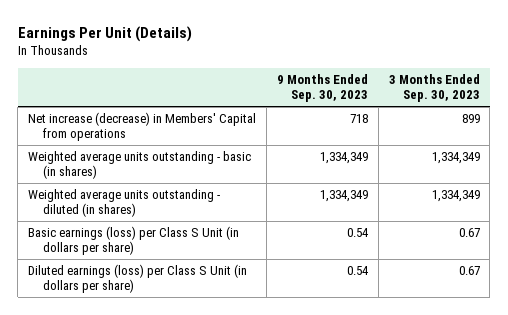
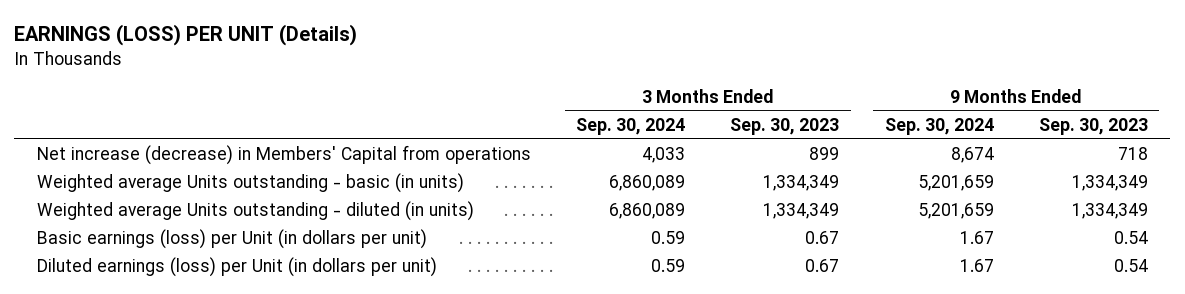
[17,25,192,42] Earnings Per Unit (Details) -> [14,24,358,47] EARNINGS (LOSS) PER UNIT (Details)
none -> [576,118,686,136] Sep. 30, 2024
none -> [884,118,994,136] Sep. 30, 2024
[27,150,251,180] Weighted average units outstanding - basic (in shares) -> [36,173,464,194] Weighted average Units outstanding - basic (in units)
[27,188,220,218] Weighted average units outstanding - diluted (in shares) -> [36,201,474,222] Weighted average Units outstanding - diluted (in units)
[27,225,239,256] Basic earnings (loss) per Class S Unit (in dollars per share) -> [36,229,427,250] Basic earnings (loss) per Unit (in dollars per unit)
[27,263,247,294] Diluted earnings (loss) per Class S Unit (in dollars per share) -> [36,257,437,278] Diluted earnings (loss) per Unit (in dollars per unit)

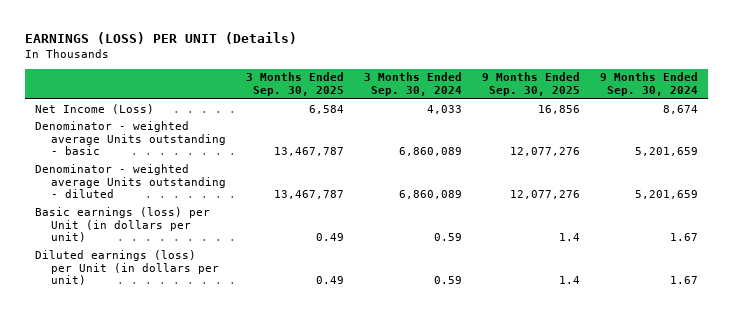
[730,118,840,136] Sep. 30, 2023 -> none
[1038,118,1148,136] Sep. 30, 2023 -> none
none -> [245,72,344,97] 3 Months Ended Sep. 30, 2025
none -> [481,72,580,97] 9 Months Ended Sep. 30, 2025
[36,145,531,166] Net increase (decrease) in Members' Capital from operations -> [35,103,155,114] Net Income (Loss)
[36,173,464,194] Weighted average Units outstanding - basic (in units) -> [35,120,226,156] Denominator - weighted average Units outstanding - basic
[36,201,474,222] Weighted average Units outstanding - diluted (in units) -> [35,163,226,199] Denominator - weighted average Units outstanding - diluted

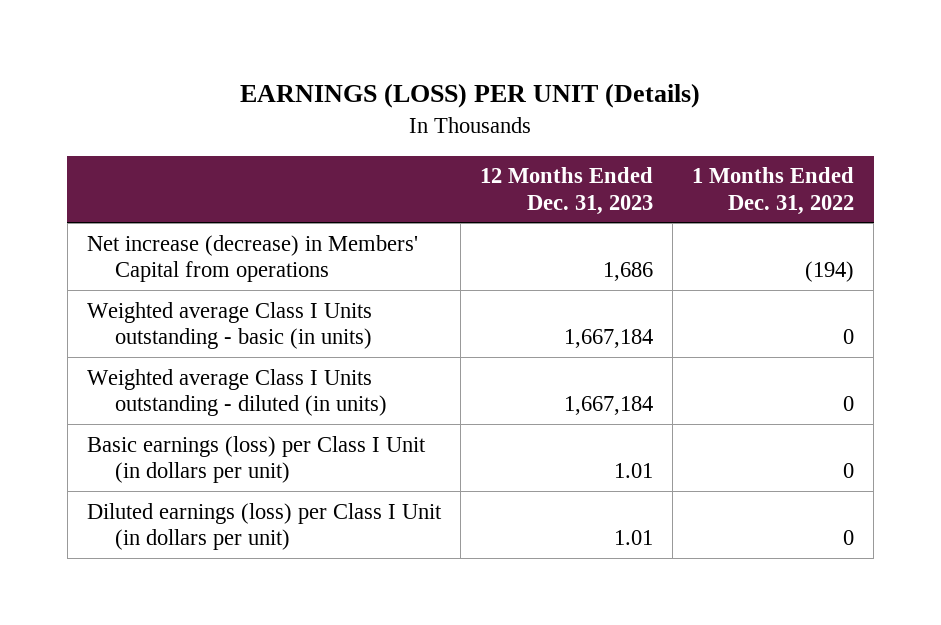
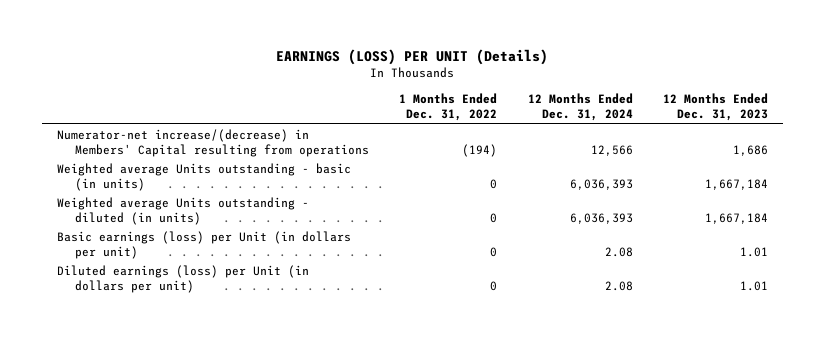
none -> [527,93,633,122] 12 Months Ended Dec. 31, 2024
[86,234,418,282] Net increase (decrease) in Members' Capital from operations -> [56,128,370,157] Numerator-net increase/(decrease) in Members' Capital resulting from operations
[86,301,373,349] Weighted average Class I Units outstanding - basic (in units) -> [56,162,351,191] Weighted average Units outstanding - basic (in units)
[86,368,388,416] Weighted average Class I Units outstanding - diluted (in units) -> [56,196,309,225] Weighted average Units outstanding - diluted (in units)
[86,435,426,483] Basic earnings (loss) per Class I Unit (in dollars per unit) -> [56,230,351,259] Basic earnings (loss) per Unit (in dollars per unit)
[86,502,442,550] Diluted earnings (loss) per Class I Unit (in dollars per unit) -> [56,264,309,293] Diluted earnings (loss) per Unit (in dollars per unit)

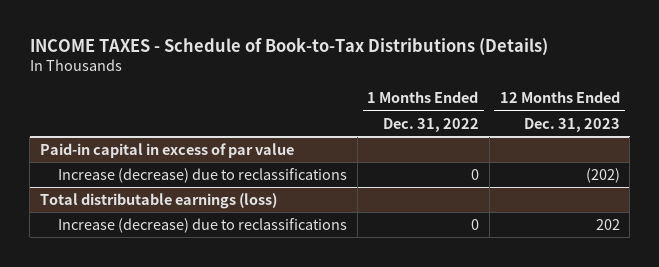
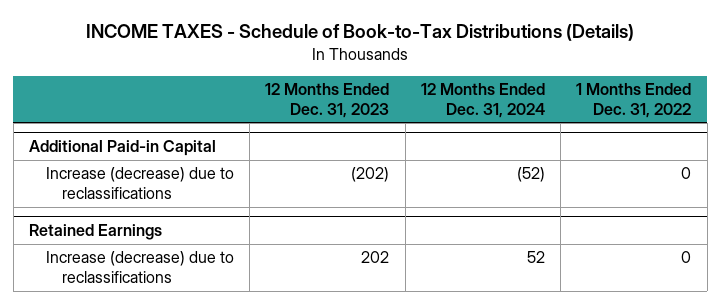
none -> [420,83,545,118] 12 Months Ended Dec. 31, 2024
[39,142,294,158] Paid-in capital in excess of par value -> [29,140,217,157] Additional Paid-in Capital
[39,192,277,209] Total distributable earnings (loss) -> [29,224,163,241] Retained Earnings

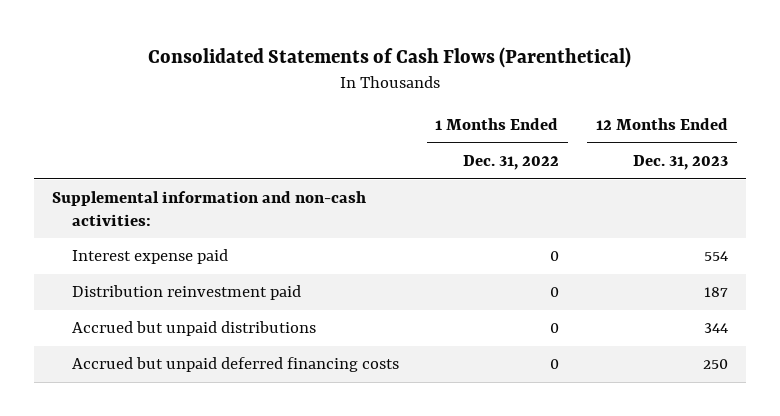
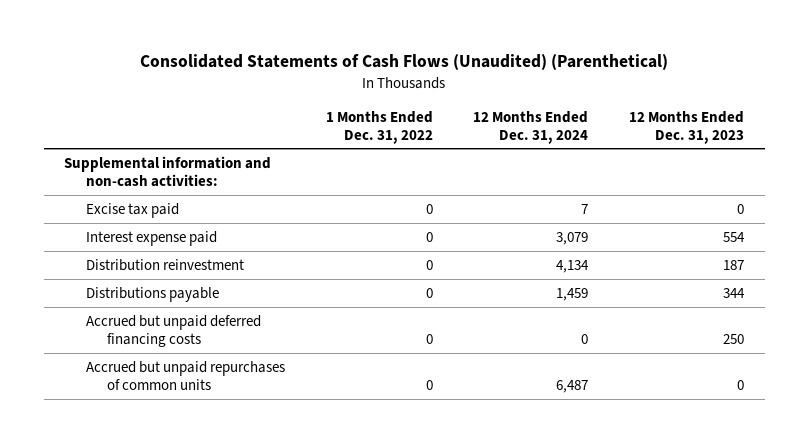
[147,46,631,68] Consolidated Statements of Cash Flows (Parenthetical) -> [140,54,669,71] Consolidated Statements of Cash Flows (Unaudited) (Parenthetical)
none -> [473,110,589,144] 12 Months Ended Dec. 31, 2024
none -> [85,202,179,218] Excise tax paid
[71,285,301,301] Distribution reinvestment paid -> [85,258,244,271] Distribution reinvestment
[71,321,316,337] Accrued but unpaid distributions -> [85,286,219,302] Distributions payable
none -> [85,360,285,390] Accrued but unpaid repurchases of common units

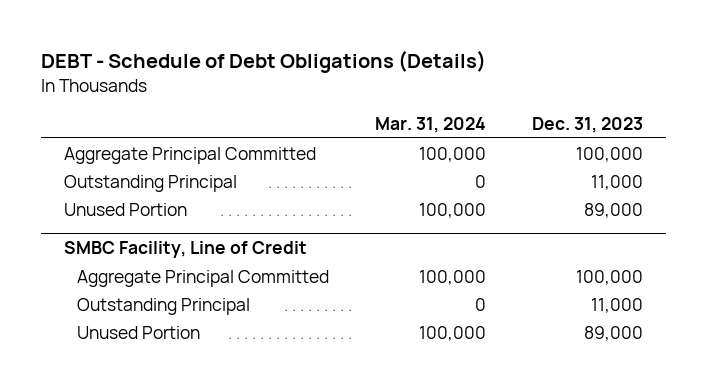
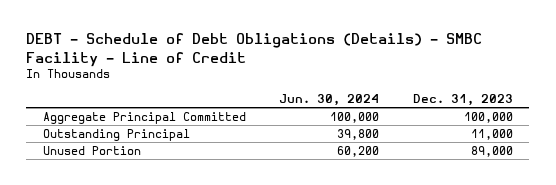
[40,49,486,73] DEBT - Schedule of Debt Obligations (Details) -> [26,33,483,67] DEBT - Schedule of Debt Obligations (Details) - SMBC Facility - Line of Credit
[375,116,487,133] Mar. 31, 2024 -> none
none -> [279,93,380,106] Jun. 30, 2024
[63,241,307,259] SMBC Facility, Line of Credit -> none
[77,269,330,287] Aggregate Principal Committed -> none
[77,297,251,315] Outstanding Principal -> none
[77,325,201,339] Unused Portion -> none

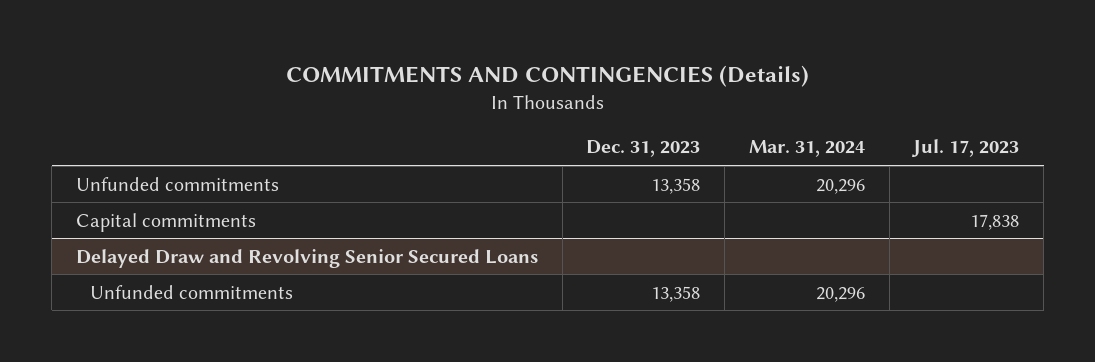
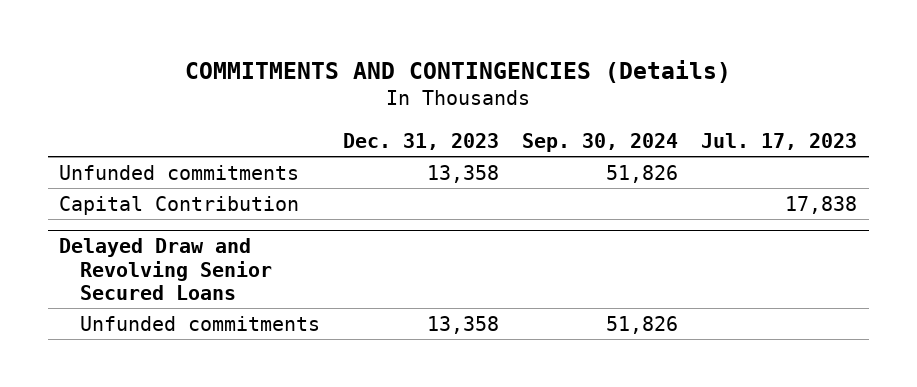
[748,140,865,158] Mar. 31, 2024 -> none
none -> [522,132,679,152] Sep. 30, 2024
[75,212,256,232] Capital commitments -> [59,195,300,215] Capital Contribution

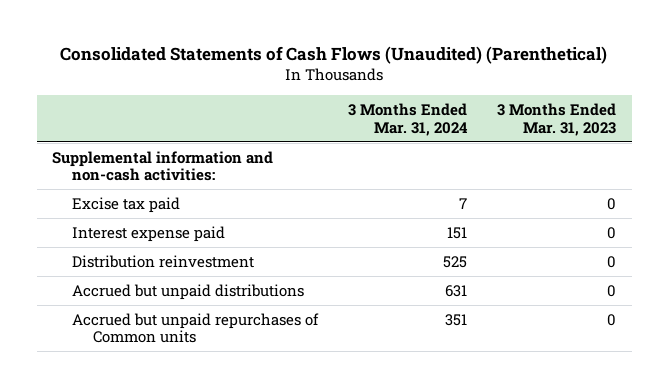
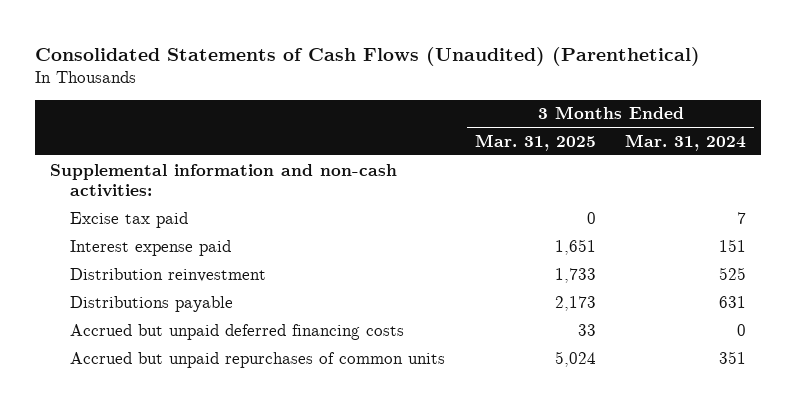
[497,102,617,136] 3 Months Ended Mar. 31, 2023 -> none
none -> [474,133,596,151] Mar. 31, 2025
[72,283,305,300] Accrued but unpaid distributions -> [69,295,233,312] Distributions payable
none -> [69,323,404,340] Accrued but unpaid deferred financing costs
[72,312,320,344] Accrued but unpaid repurchases of Common units -> [69,351,445,368] Accrued but unpaid repurchases of common units

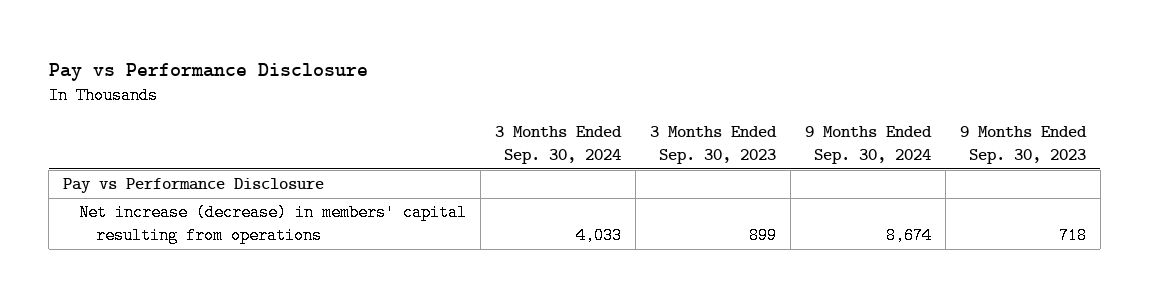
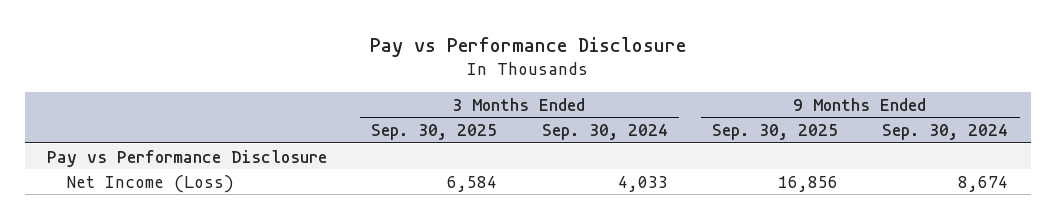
[650,126,778,165] 3 Months Ended Sep. 30, 2023 -> none
[959,126,1087,165] 9 Months Ended Sep. 30, 2023 -> none
none -> [371,124,498,141] Sep. 30, 2025
none -> [712,124,839,141] Sep. 30, 2025
[79,204,468,245] Net increase (decrease) in members' capital resulting from operations -> [67,174,235,193] Net Income (Loss)

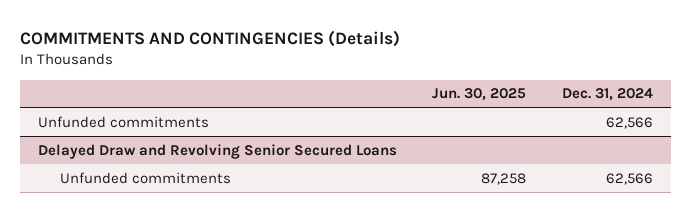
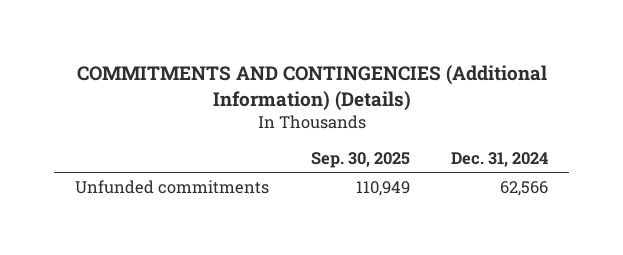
[20,29,401,47] COMMITMENTS AND CONTINGENCIES (Details) -> [76,65,547,111] COMMITMENTS AND CONTINGENCIES (Additional Information) (Details)
[432,88,527,102] Jun. 30, 2025 -> none
none -> [310,152,410,169] Sep. 30, 2025
[37,143,397,159] Delayed Draw and Revolving Senior Secured Loans -> none
[60,171,232,184] Unfunded commitments -> none

